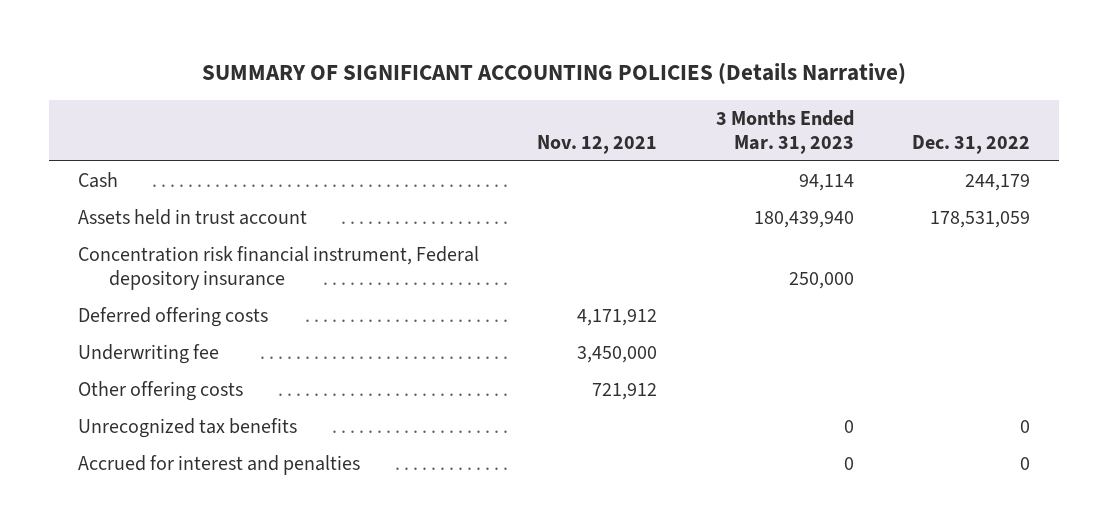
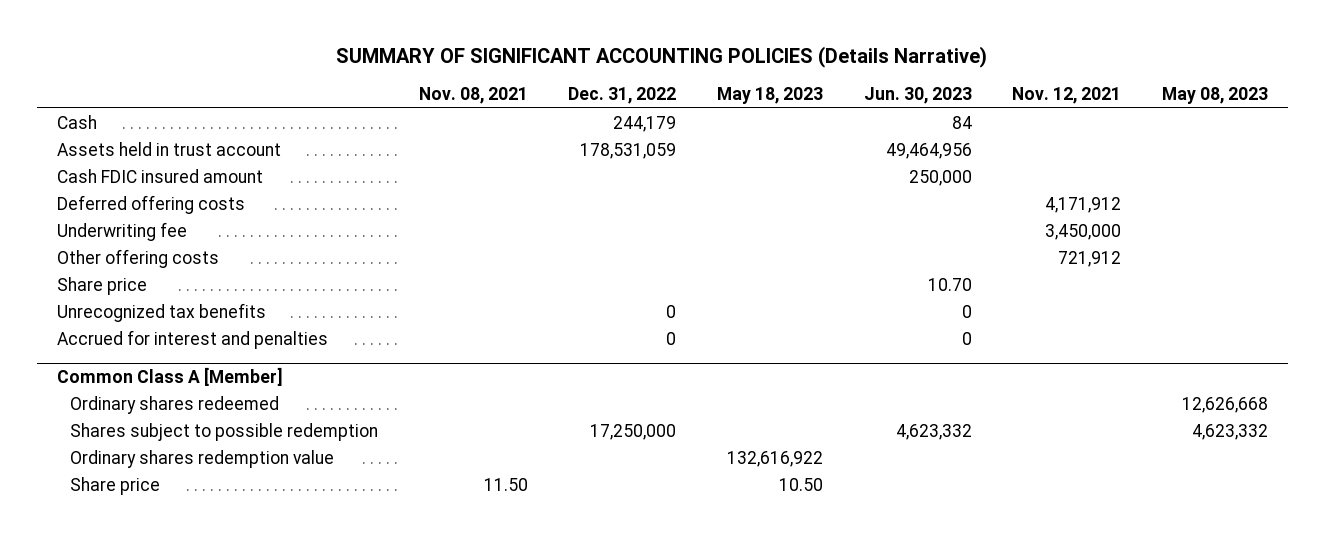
[715,110,854,154] 3 Months Ended Mar. 31, 2023 -> none
none -> [418,87,528,105] Nov. 08, 2021
none -> [716,87,823,105] May 18, 2023
none -> [863,87,972,105] Jun. 30, 2023
none -> [1161,87,1268,105] May 08, 2023
[77,246,479,290] Concentration risk financial instrument, Federal depository insurance -> none
none -> [56,168,263,183] Cash FDIC insured amount
none -> [56,276,147,295] Share price
none -> [56,366,283,386] Common Class A [Member]
none -> [70,395,280,414] Ordinary shares redeemed
none -> [70,422,379,441] Shares subject to possible redemption
none -> [70,449,335,468] Ordinary shares redemption value
none -> [70,476,161,495] Share price

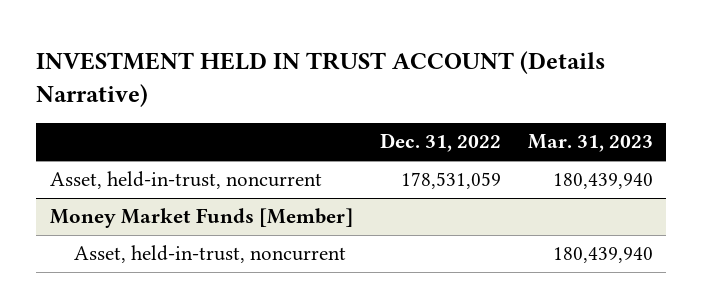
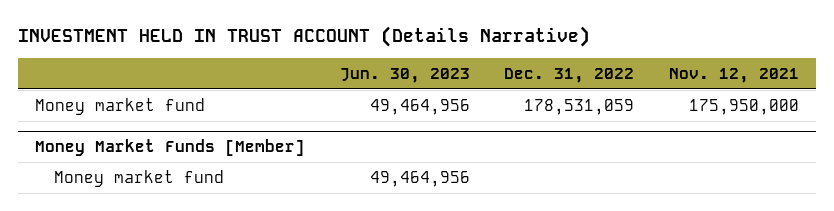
[527,134,653,153] Mar. 31, 2023 -> none
none -> [339,67,470,83] Jun. 30, 2023
none -> [668,67,799,83] Nov. 12, 2021
[49,171,322,190] Asset, held-in-trust, noncurrent -> [35,97,206,115] Money market fund
[74,245,347,264] Asset, held-in-trust, noncurrent -> [53,169,224,187] Money market fund

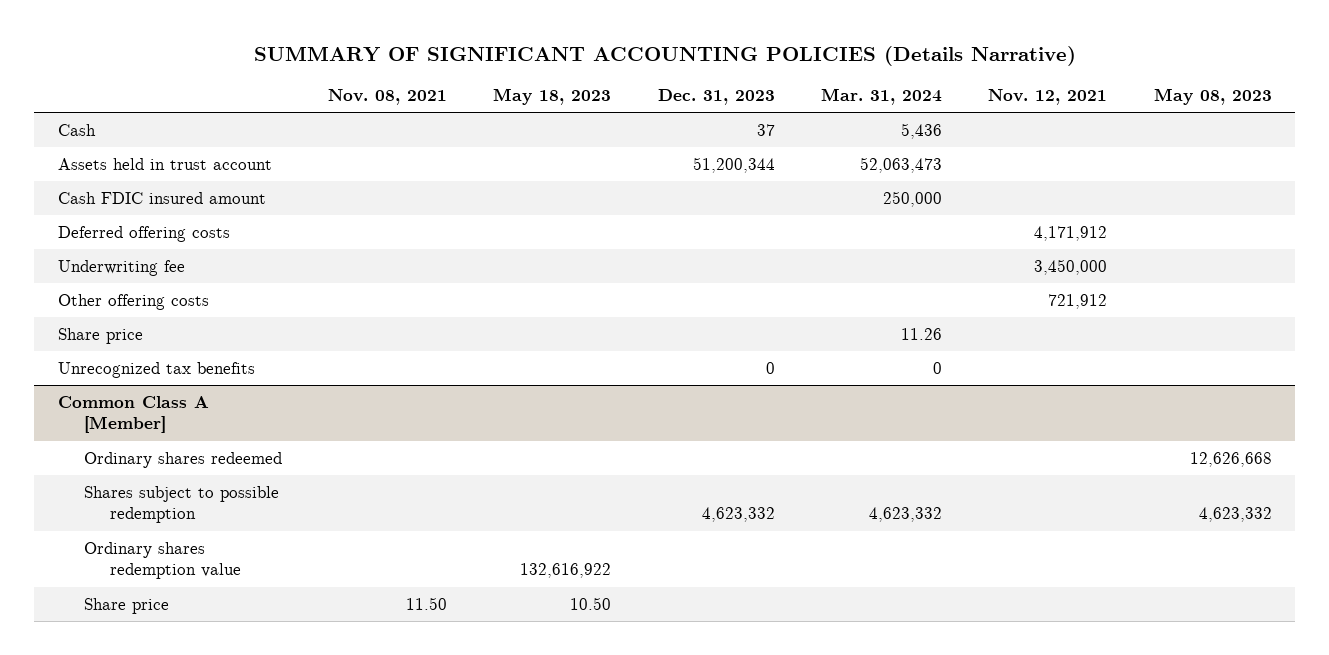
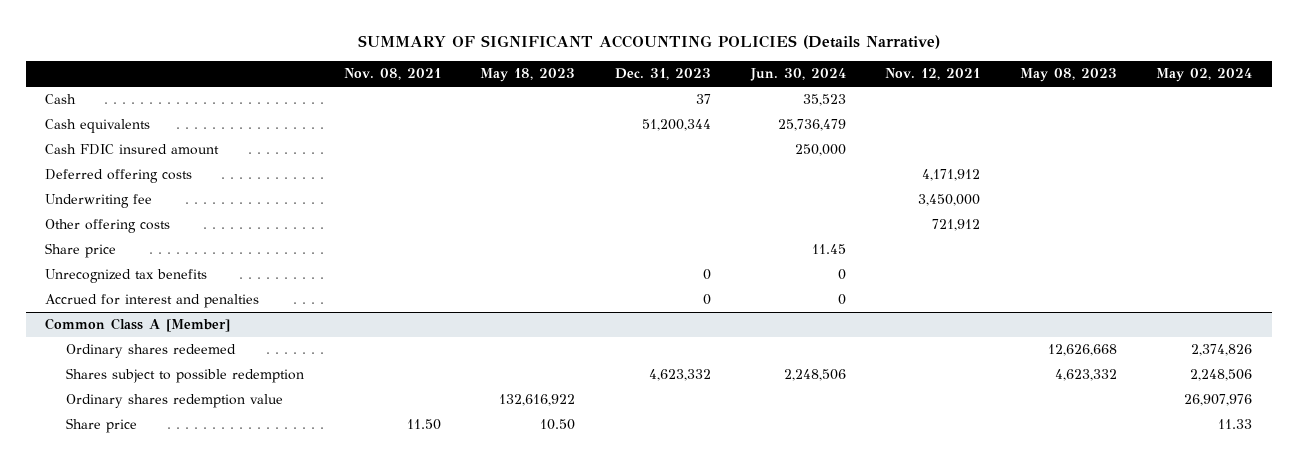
[821,88,943,106] Mar. 31, 2024 -> none
none -> [749,68,846,82] Jun. 30, 2024
none -> [1156,68,1253,83] May 02, 2024
[57,158,272,171] Assets held in trust account -> [45,119,151,134] Cash equivalents
none -> [45,294,260,309] Accrued for interest and penalties

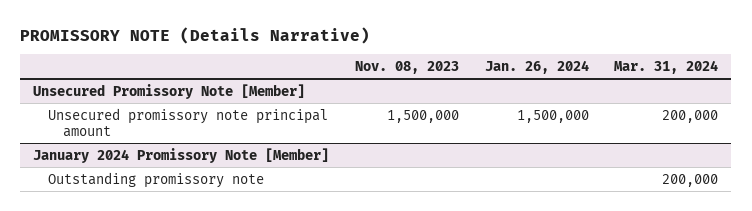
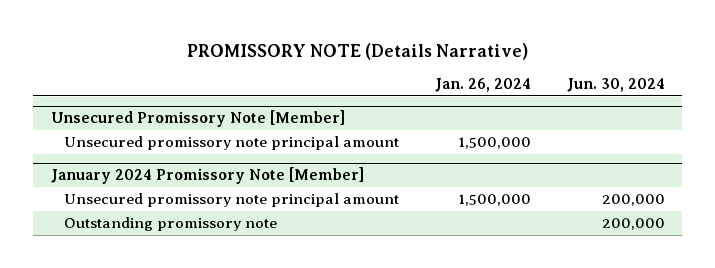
[354,60,459,74] Nov. 08, 2023 -> none
[614,59,719,74] Mar. 31, 2024 -> none
none -> [566,78,665,93] Jun. 30, 2024
none -> [64,193,400,208] Unsecured promissory note principal amount

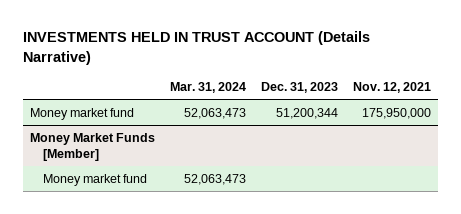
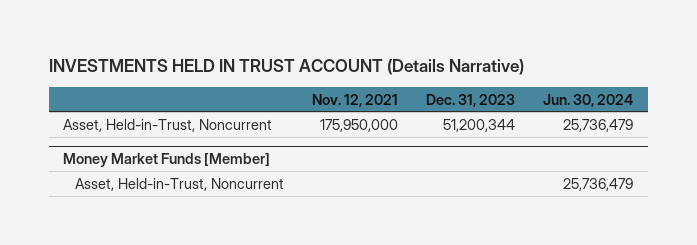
[170,82,247,94] Mar. 31, 2024 -> none
none -> [543,93,634,107] Jun. 30, 2024
[30,107,135,120] Money market fund -> [63,118,273,132] Asset, Held-in-Trust, Noncurrent
[43,173,148,186] Money market fund -> [74,177,284,191] Asset, Held-in-Trust, Noncurrent

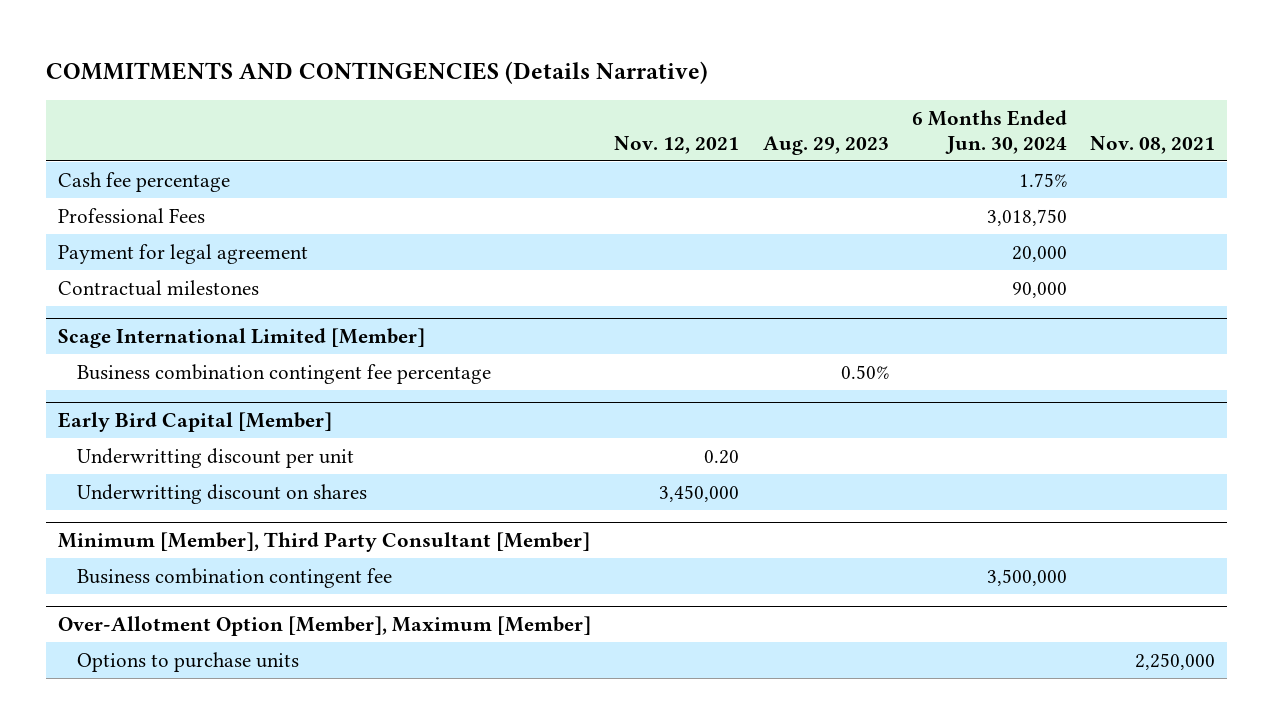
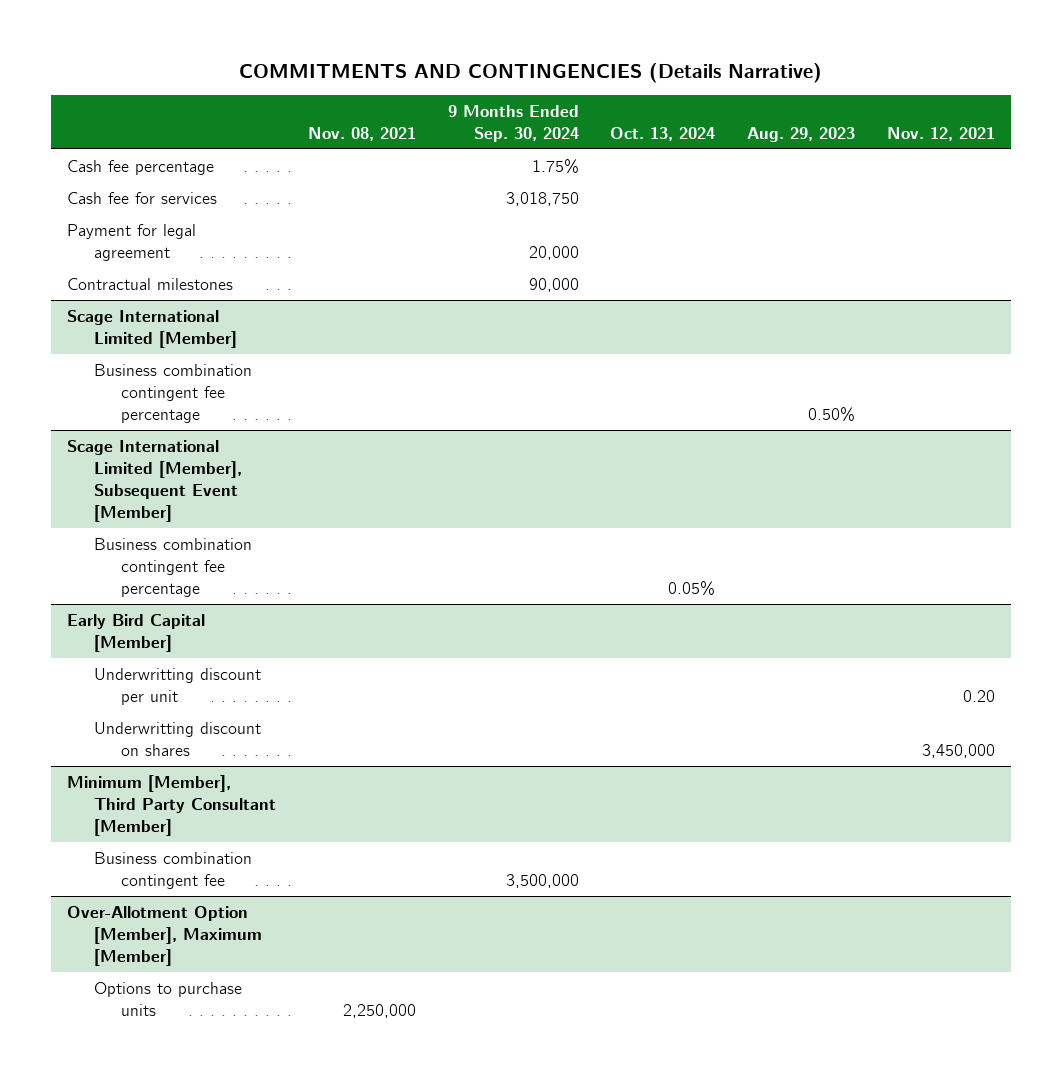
[911,109,1067,154] 6 Months Ended Jun. 30, 2024 -> none
none -> [447,104,579,142] 9 Months Ended Sep. 30, 2024
none -> [610,126,716,141] Oct. 13, 2024
[57,207,205,223] Professional Fees -> [66,191,217,204] Cash fee for services
none -> [66,439,243,523] Scage International Limited [Member], Subsequent Event [Member]
none -> [94,537,253,598] Business combination contingent fee percentage

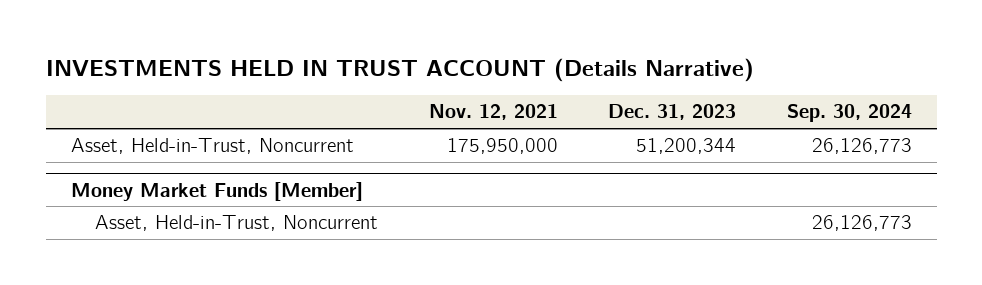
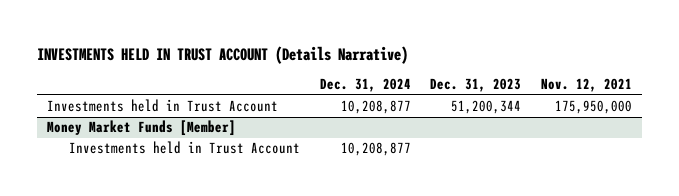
[786,104,912,123] Sep. 30, 2024 -> none
none -> [319,78,411,93] Dec. 31, 2024
[70,138,354,155] Asset, Held-in-Trust, Noncurrent -> [47,99,279,113] Investments held in Trust Account
[95,215,379,232] Asset, Held-in-Trust, Noncurrent -> [68,141,300,155] Investments held in Trust Account

